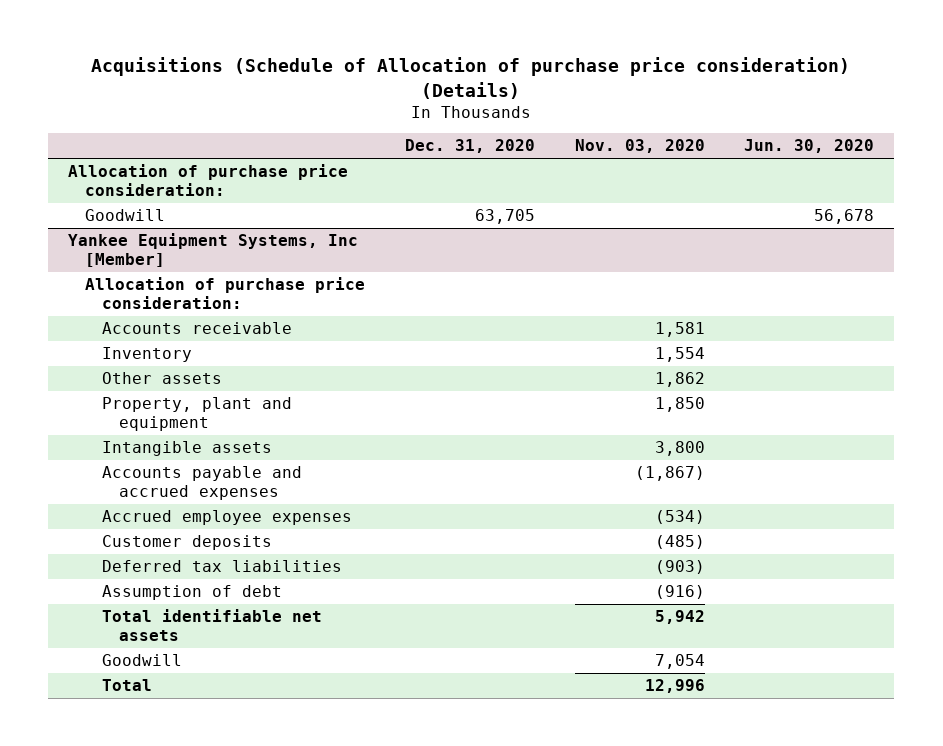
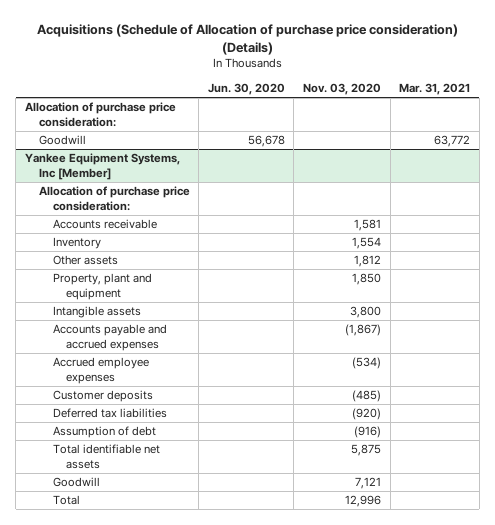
[404,139,535,154] Dec. 31, 2020 -> none
none -> [399,82,471,95] Mar. 31, 2021
[654,372,705,388] 1,862 -> [354,255,382,268] 1,812
[654,560,705,575] (903) -> [352,408,382,421] (920)
[654,610,705,625] 5,942 -> [351,444,382,457] 5,875
[654,654,705,670] 7,054 -> [355,477,382,490] 7,121

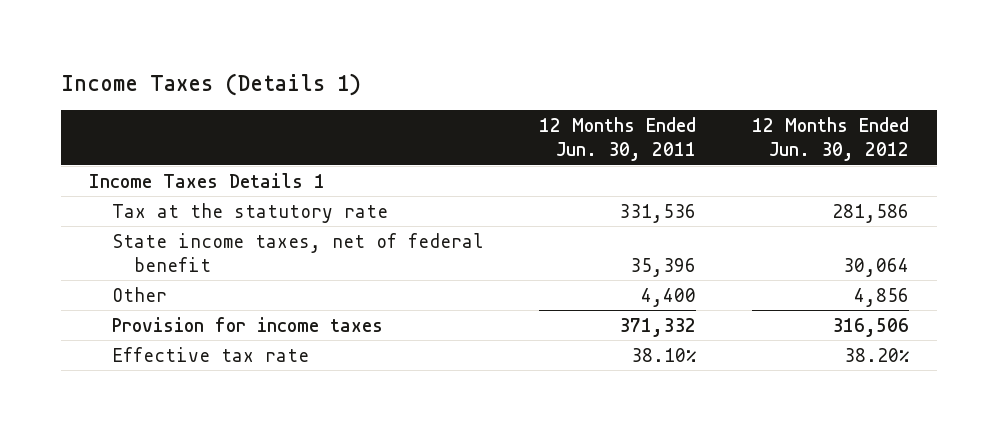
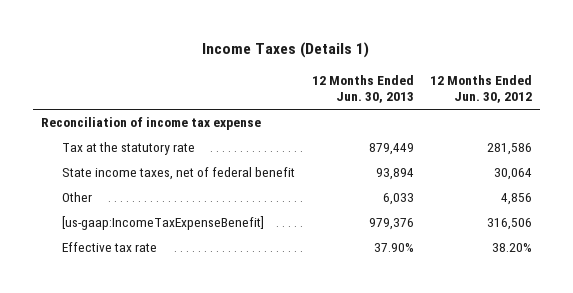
[539,116,697,162] 12 Months Ended Jun. 30, 2011 -> none
none -> [311,74,414,104] 12 Months Ended Jun. 30, 2013
[89,172,326,188] Income Taxes Details 1 -> none
none -> [41,117,262,131] Reconciliation of income tax expense
[111,316,383,332] Provision for income taxes -> [62,216,265,231] [us-gaap:IncomeTaxExpenseBenefit]

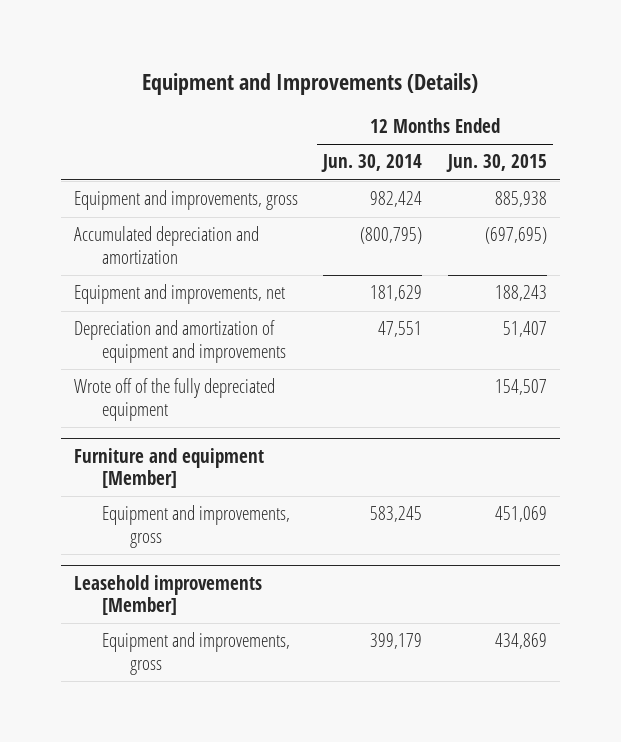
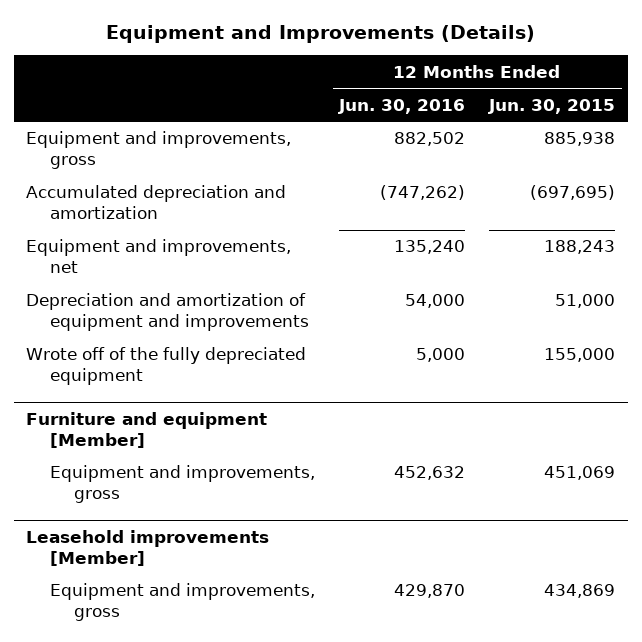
[321,154,423,173] Jun. 30, 2014 -> none
none -> [338,98,466,114] Jun. 30, 2016
[502,321,547,338] 51,407 -> [555,294,616,309] 51,000
[494,379,547,396] 154,507 -> [544,348,616,363] 155,000

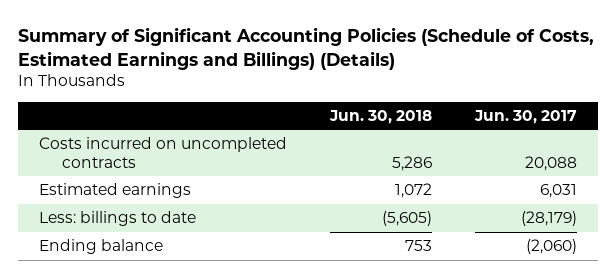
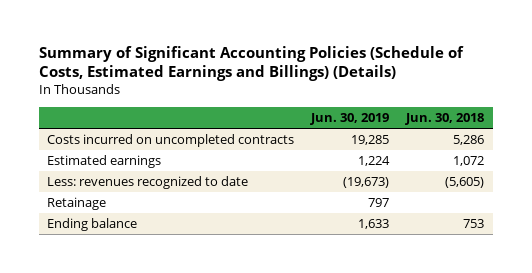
[473,109,577,124] Jun. 30, 2017 -> none
none -> [310,112,390,125] Jun. 30, 2019
[39,211,197,227] Less: billings to date -> [47,176,249,190] Less: revenues recognized to date
none -> [47,197,107,211] Retainage

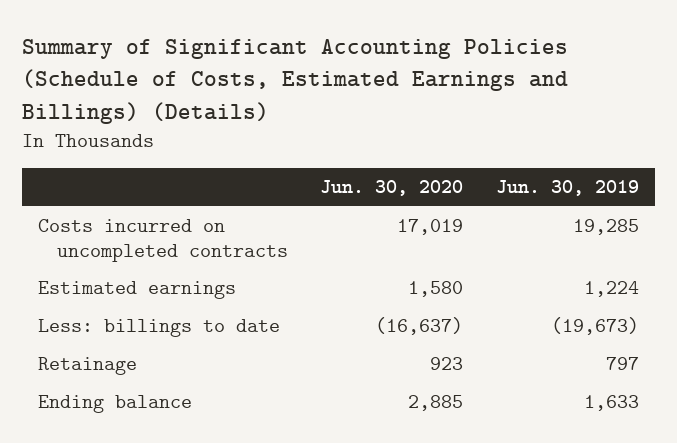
[405,112,485,125] Jun. 30, 2018 -> none
none -> [320,180,464,197] Jun. 30, 2020
[47,176,249,190] Less: revenues recognized to date -> [37,319,280,338] Less: billings to date

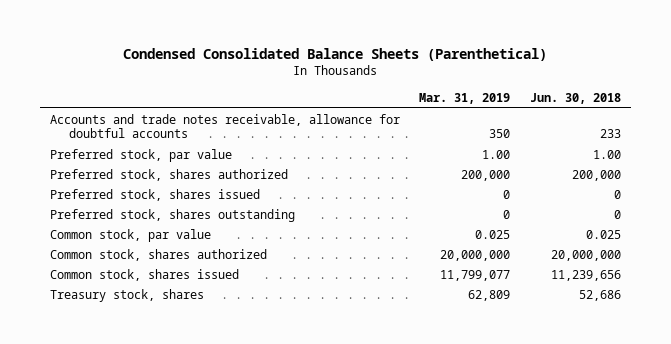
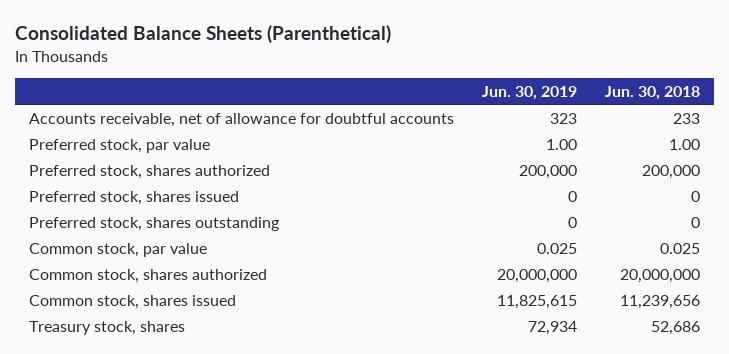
[123,48,548,62] Condensed Consolidated Balance Sheets (Parenthetical) -> [14,25,391,44] Consolidated Balance Sheets (Parenthetical)
[419,93,511,105] Mar. 31, 2019 -> none
none -> [481,86,577,101] Jun. 30, 2019
[50,113,401,139] Accounts and trade notes receivable, allowance for doubtful accounts -> [28,112,454,127] Accounts receivable, net of allowance for doubtful accounts

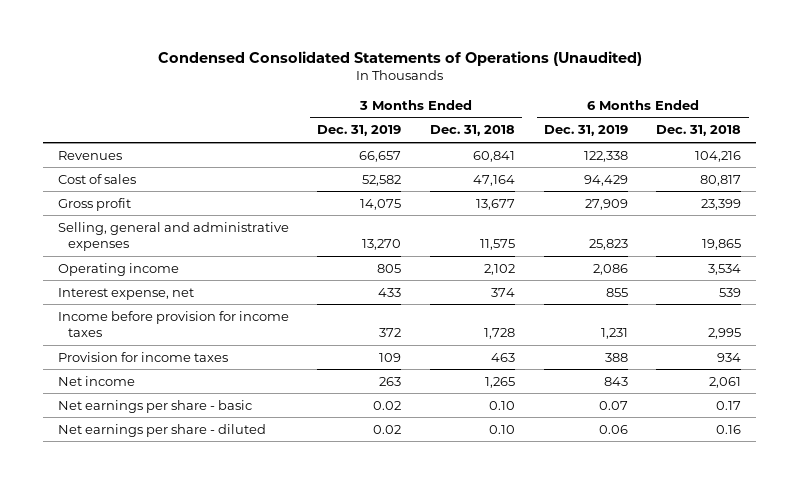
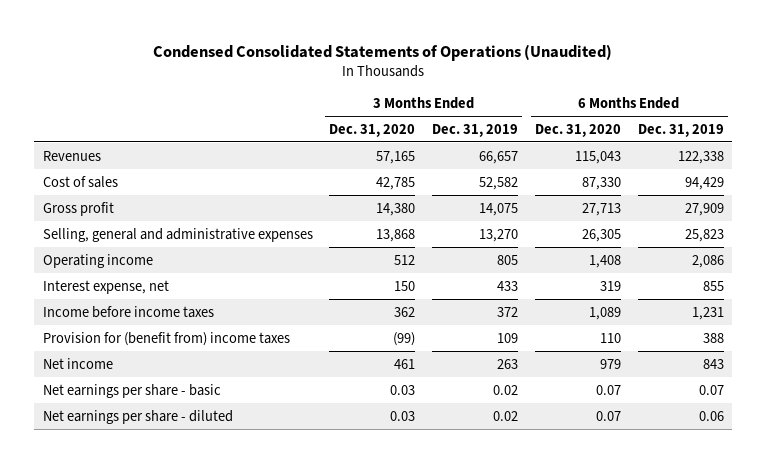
[430,125,516,137] Dec. 31, 2018 -> none
[656,125,742,137] Dec. 31, 2018 -> none
none -> [329,123,416,137] Dec. 31, 2020
none -> [534,123,621,137] Dec. 31, 2020
[57,310,289,338] Income before provision for income taxes -> [42,305,214,318] Income before income taxes
[57,351,228,362] Provision for income taxes -> [42,331,290,346] Provision for (benefit from) income taxes

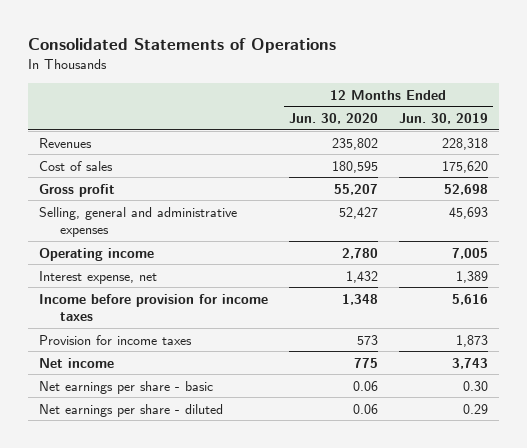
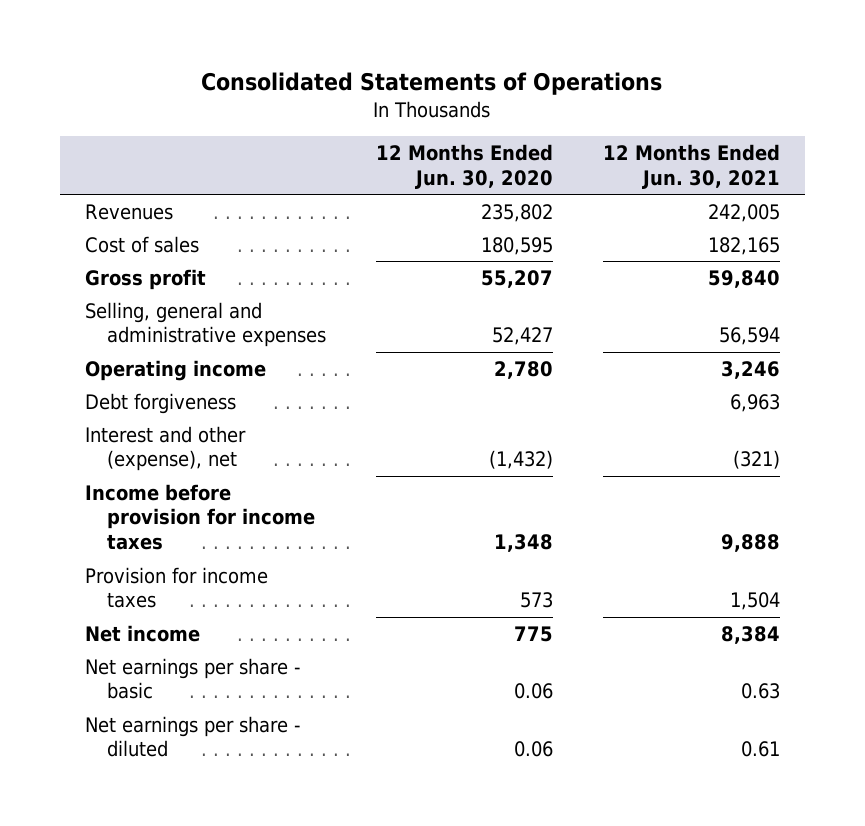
[399,113,489,125] Jun. 30, 2019 -> none
none -> [602,143,780,189] 12 Months Ended Jun. 30, 2021
none -> [84,392,236,414] Debt forgiveness
[38,270,157,284] Interest expense, net -> [84,425,246,472] Interest and other (expense), net
[345,270,378,283] 1,432 -> [488,450,553,470] (1,432)

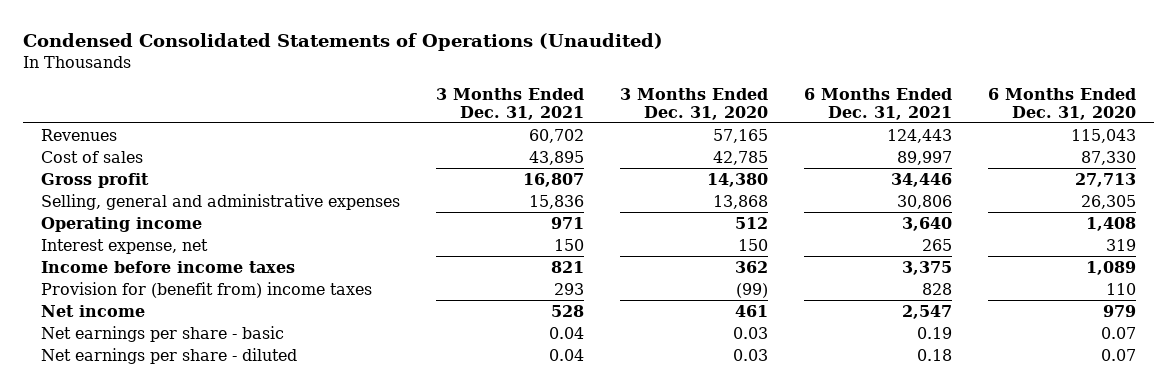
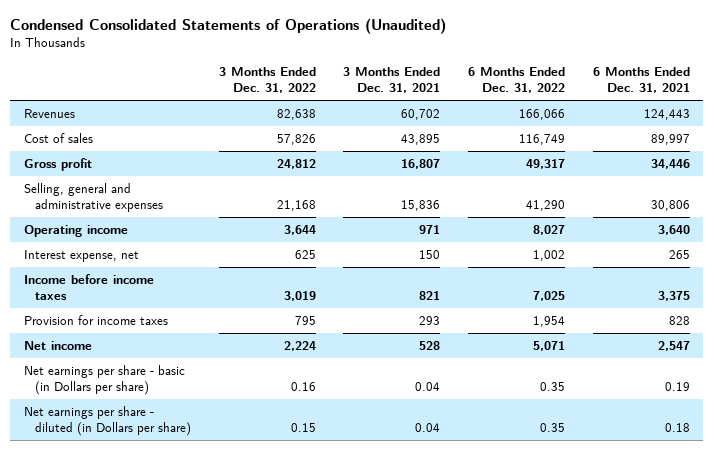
[619,87,768,120] 3 Months Ended Dec. 31, 2020 -> none
[987,87,1136,120] 6 Months Ended Dec. 31, 2020 -> none
none -> [218,67,316,94] 3 Months Ended Dec. 31, 2022
none -> [468,67,566,94] 6 Months Ended Dec. 31, 2022
[40,281,372,298] Provision for (benefit from) income taxes -> [24,314,169,325] Provision for income taxes
[40,325,284,342] Net earnings per share - basic -> [24,364,186,395] Net earnings per share - basic (in Dollars per share)
[40,347,297,364] Net earnings per share - diluted -> [24,405,192,436] Net earnings per share - diluted (in Dollars per share)

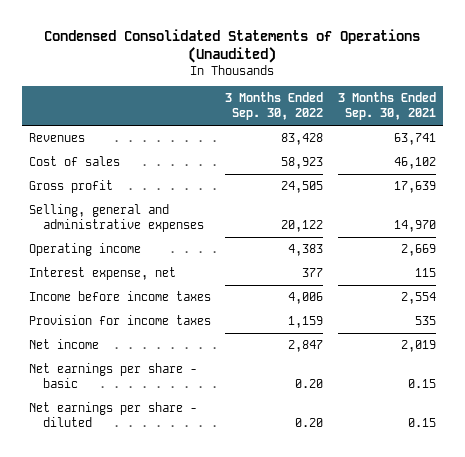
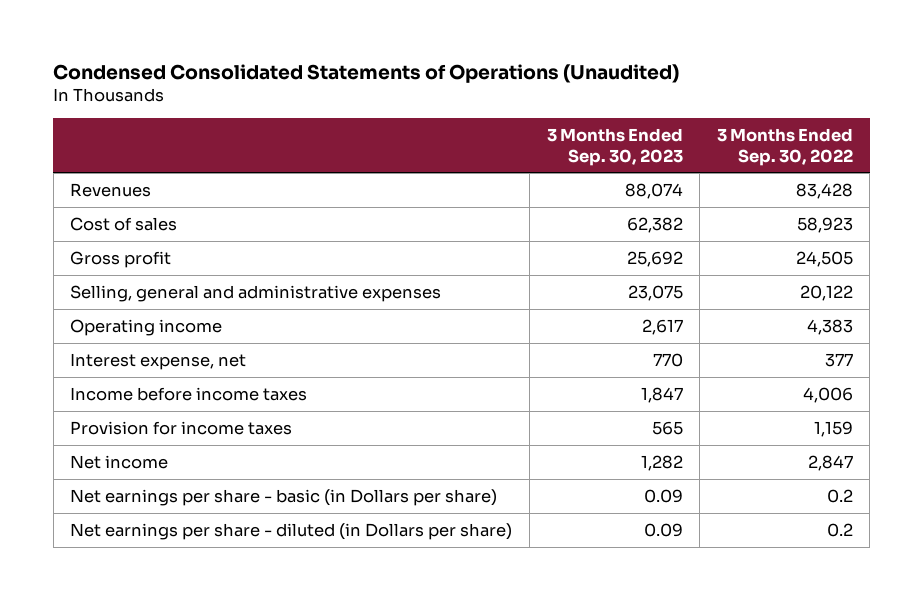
[337,92,436,121] 3 Months Ended Sep. 30, 2021 -> none
none -> [546,128,683,166] 3 Months Ended Sep. 30, 2023
[29,363,198,389] Net earnings per share - basic -> [70,488,498,506] Net earnings per share - basic (in Dollars per share)
[295,379,324,389] 0.20 -> [826,488,853,503] 0.2
[29,402,198,428] Net earnings per share - diluted -> [70,522,513,540] Net earnings per share - diluted (in Dollars per share)
[295,418,324,428] 0.20 -> [826,522,853,537] 0.2

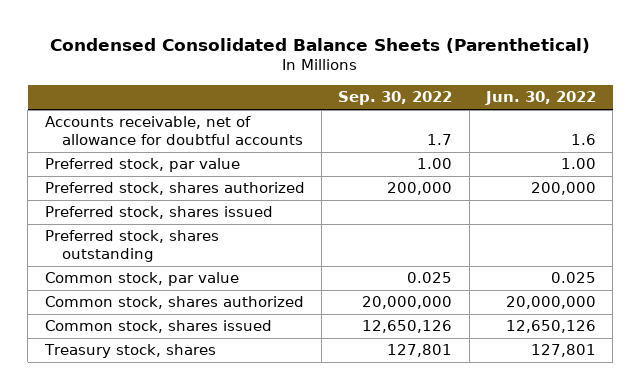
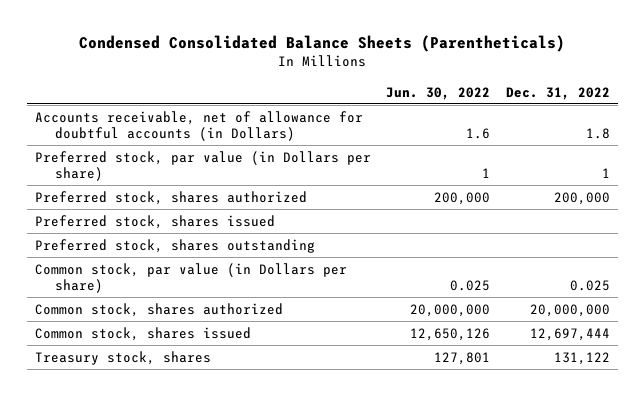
[50,37,591,53] Condensed Consolidated Balance Sheets (Parenthetical) -> [79,34,566,52] Condensed Consolidated Balance Sheets (Parentheticals)
[338,91,453,106] Sep. 30, 2022 -> none
none -> [505,86,610,100] Dec. 31, 2022
[44,116,304,146] Accounts receivable, net of allowance for doubtful accounts -> [34,110,363,141] Accounts receivable, net of allowance for doubtful accounts (in Dollars)
[44,158,240,173] Preferred stock, par value -> [34,150,371,181] Preferred stock, par value (in Dollars per share)
[561,158,597,170] 1.00 -> [482,167,491,178] 1
[44,272,239,287] Common stock, par value -> [34,262,347,293] Common stock, par value (in Dollars per share)

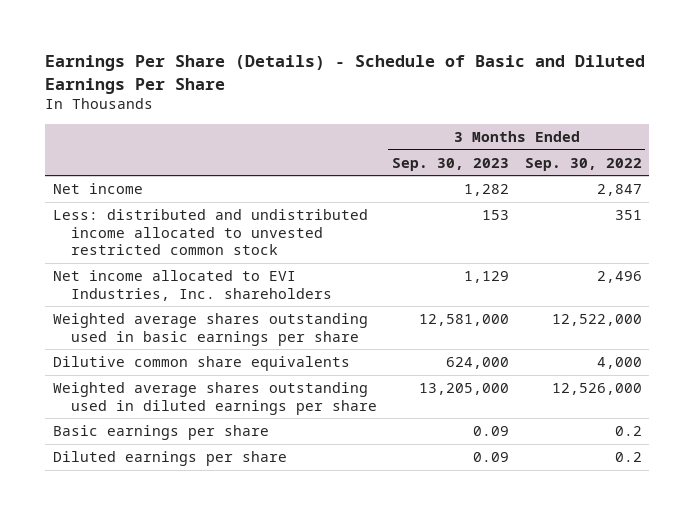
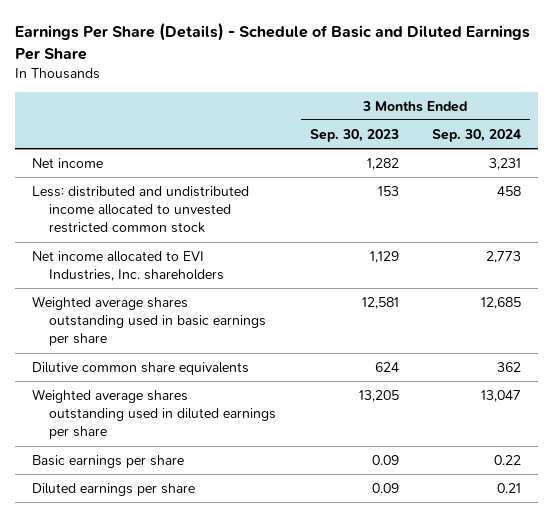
[524,157,642,171] Sep. 30, 2022 -> none
none -> [432,128,522,142] Sep. 30, 2024
[419,314,510,327] 12,581,000 -> [361,296,399,309] 12,581
[446,357,510,370] 624,000 -> [374,361,399,372] 624
[419,383,510,396] 13,205,000 -> [358,389,399,402] 13,205

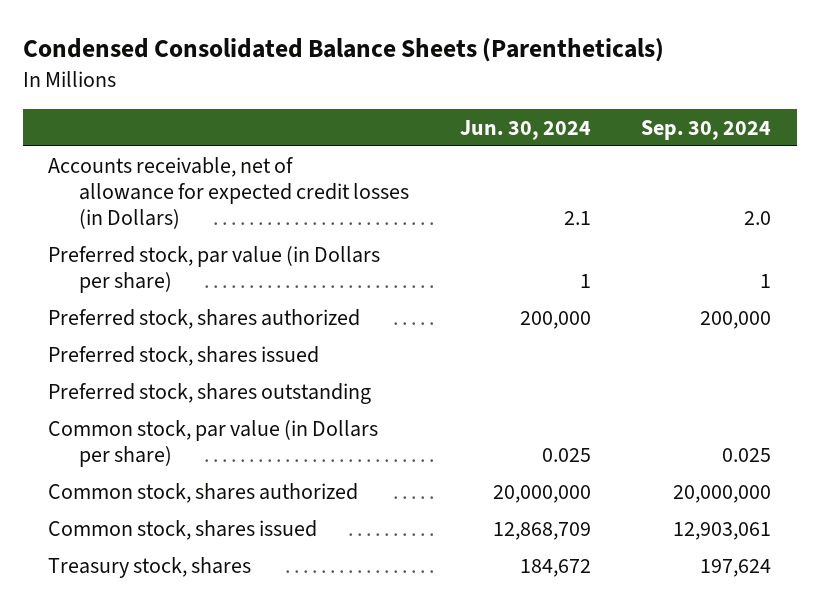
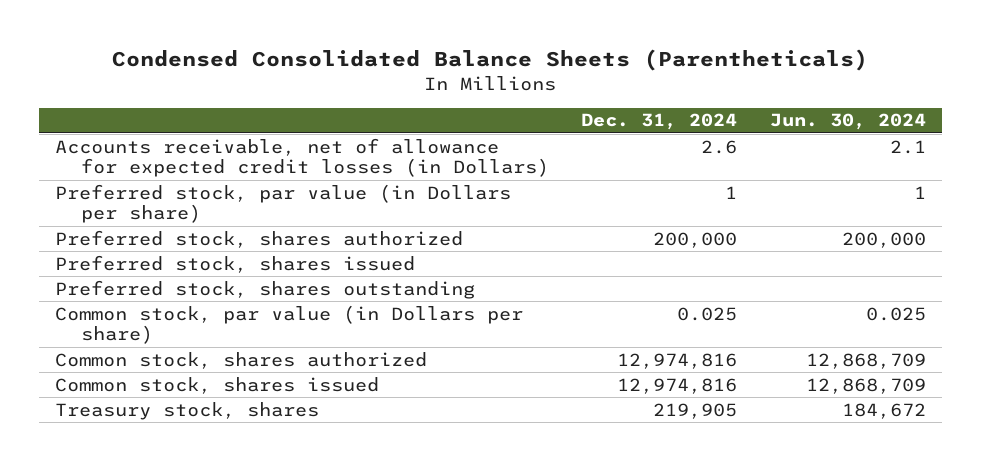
[641,119,772,140] Sep. 30, 2024 -> none
none -> [581,113,738,131] Dec. 31, 2024
[492,484,591,503] 20,000,000 -> [805,352,926,369] 12,868,709

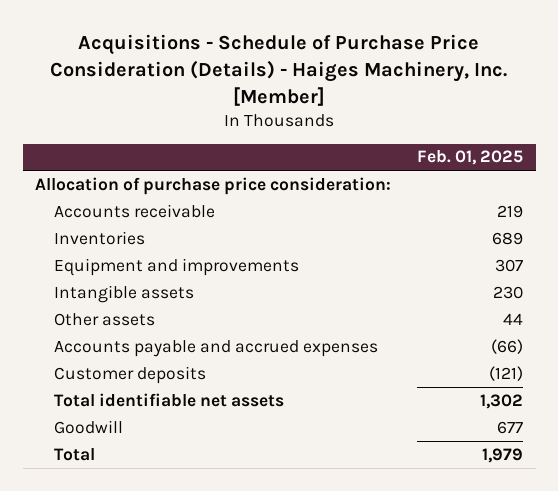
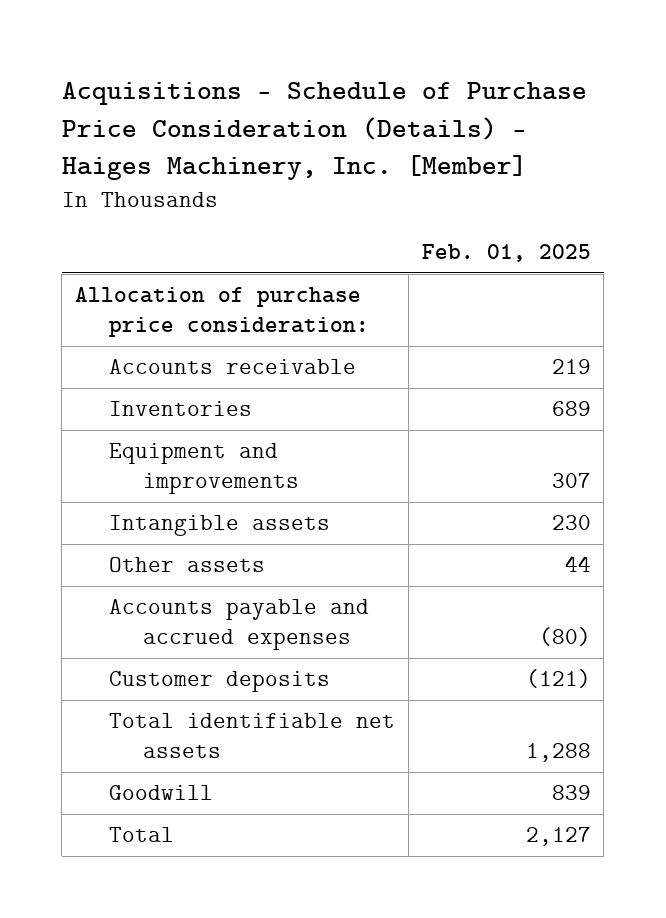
[490,338,523,354] (66) -> [538,627,591,647] (80)
[479,393,523,409] 1,302 -> [525,743,591,763] 1,288
[496,420,523,434] 677 -> [551,785,591,801] 839
[481,447,523,463] 1,979 -> [525,827,591,847] 2,127

